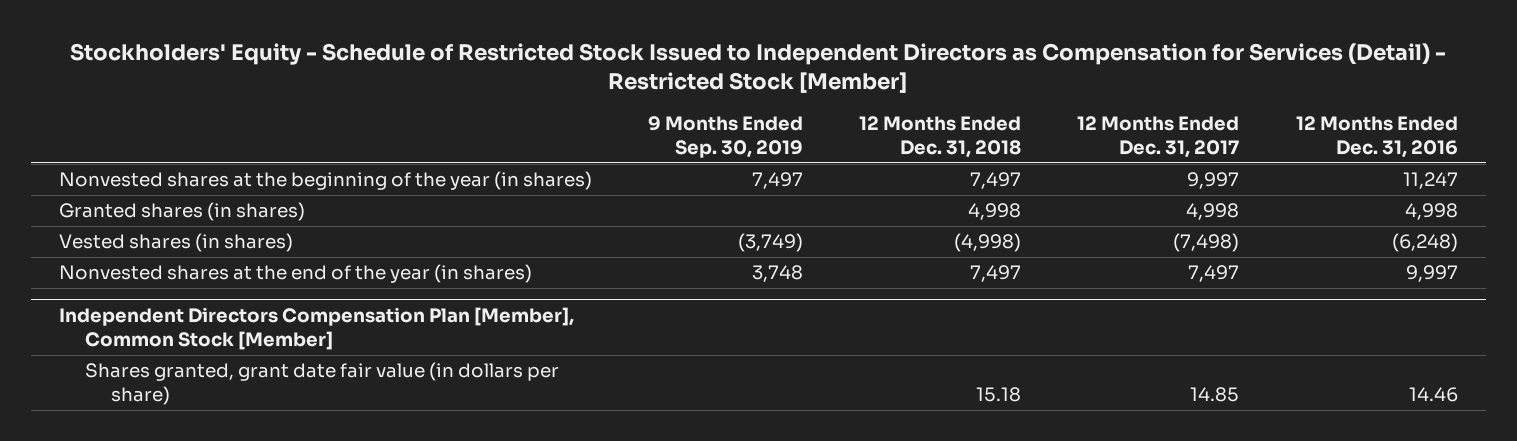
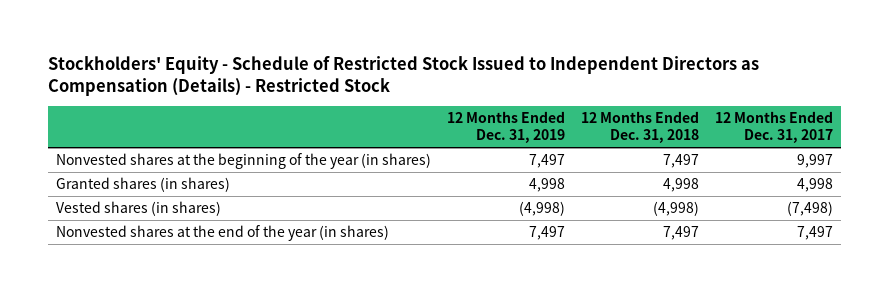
[70,43,1447,94] Stockholders' Equity - Schedule of Restricted Stock Issued to Independent Directors as Compensation for Services (Detail) - Restricted Stock [Member] -> [47,55,759,96] Stockholders' Equity - Schedule of Restricted Stock Issued to Independent Directors as Compensation (Details) - Restricted Stock
[648,116,804,159] 9 Months Ended Sep. 30, 2019 -> none
[1295,116,1458,159] 12 Months Ended Dec. 31, 2016 -> none
none -> [446,110,565,144] 12 Months Ended Dec. 31, 2019
[59,307,575,350] Independent Directors Compensation Plan [Member], Common Stock [Member] -> none
[85,362,560,406] Shares granted, grant date fair value (in dollars per share) -> none

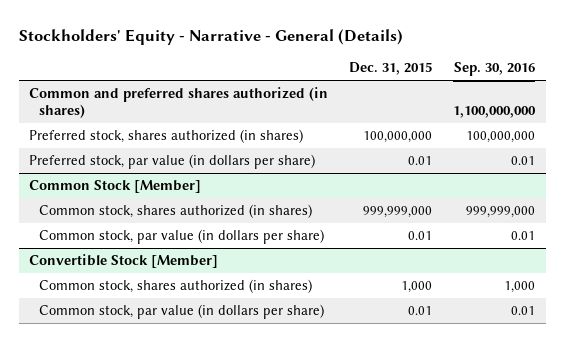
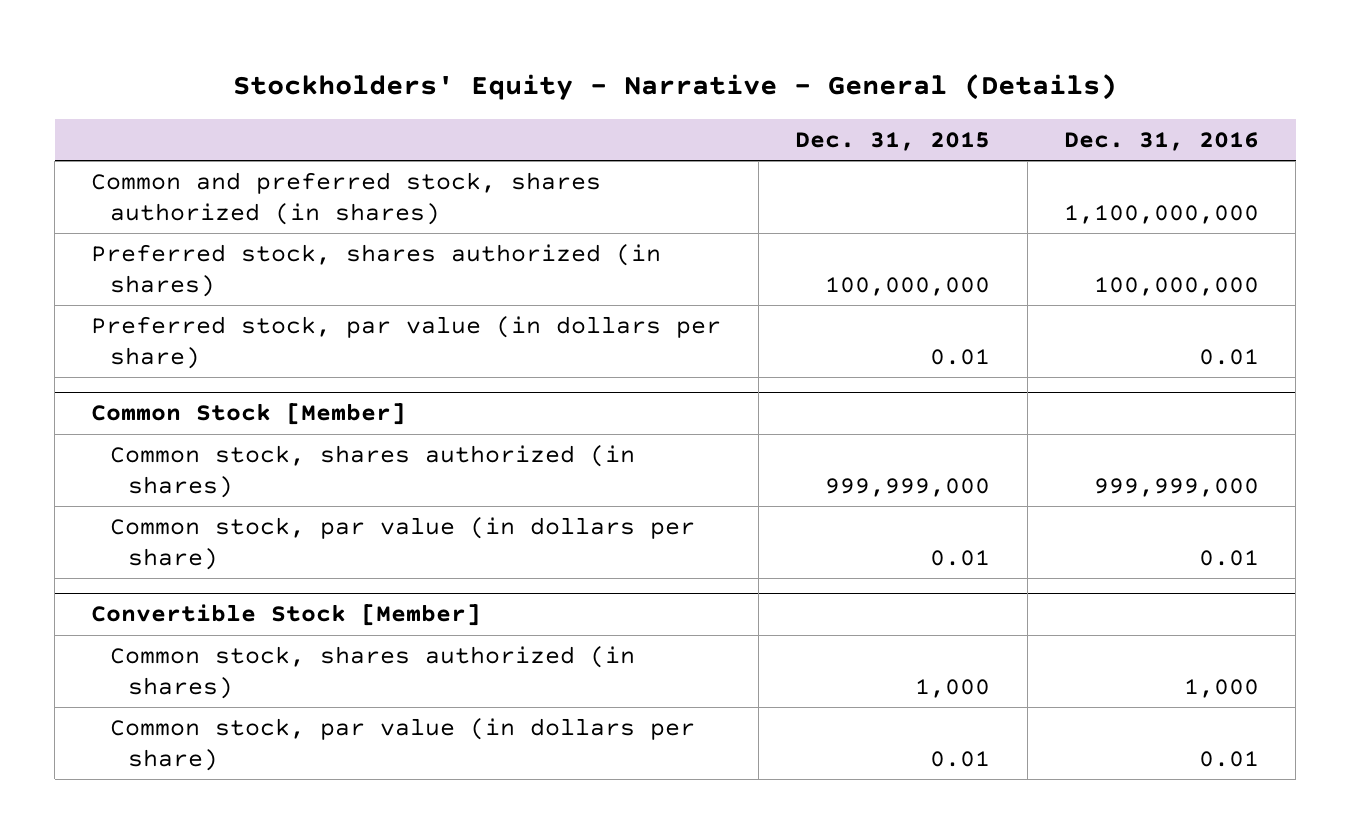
[454,62,536,77] Sep. 30, 2016 -> none
none -> [1063,132,1259,152] Dec. 31, 2016
[29,87,329,119] Common and preferred shares authorized (in shares) -> [91,172,602,225] Common and preferred stock, shares authorized (in shares)

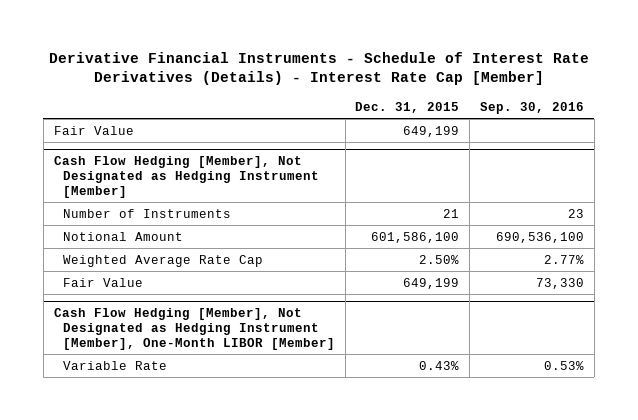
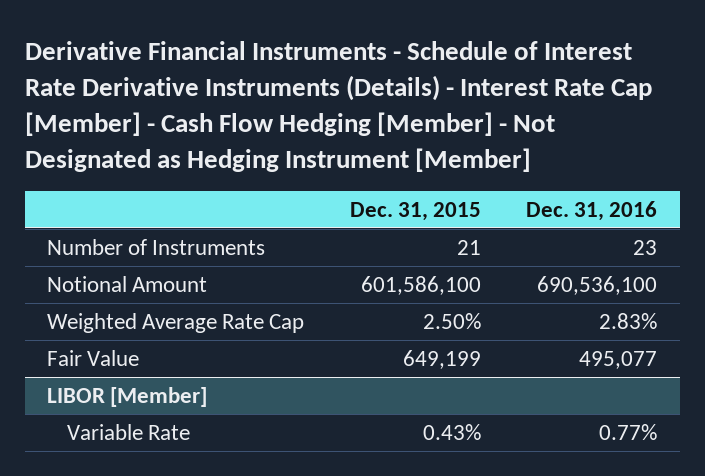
[48,51,589,86] Derivative Financial Instruments - Schedule of Interest Rate Derivatives (Details) - Interest Rate Cap [Member] -> [24,41,652,172] Derivative Financial Instruments - Schedule of Interest Rate Derivative Instruments (Details) - Interest Rate Cap [Member] - Cash Flow Hedging [Member] - Not Designated as Hedging Instrument [Member]
[480,101,585,114] Sep. 30, 2016 -> none
none -> [526,200,658,221] Dec. 31, 2016
[53,125,134,135] Fair Value -> none
[53,156,319,198] Cash Flow Hedging [Member], Not Designated as Hedging Instrument [Member] -> none
[53,308,335,350] Cash Flow Hedging [Member], Not Designated as Hedging Instrument [Member], One-Month LIBOR [Member] -> none
none -> [47,386,208,407] LIBOR [Member]

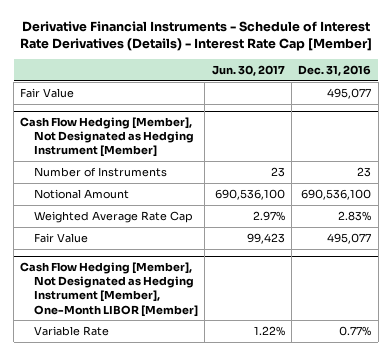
[24,41,652,172] Derivative Financial Instruments - Schedule of Interest Rate Derivative Instruments (Details) - Interest Rate Cap [Member] - Cash Flow Hedging [Member] - Not Designated as Hedging Instrument [Member] -> [19,20,372,51] Derivative Financial Instruments - Schedule of Interest Rate Derivatives (Details) - Interest Rate Cap [Member]
[349,201,481,221] Dec. 31, 2015 -> none
none -> [211,64,285,76] Jun. 30, 2017
none -> [20,87,75,98] Fair Value
none -> [20,116,195,158] Cash Flow Hedging [Member], Not Designated as Hedging Instrument [Member]
[47,386,208,407] LIBOR [Member] -> none
none -> [20,261,199,317] Cash Flow Hedging [Member], Not Designated as Hedging Instrument [Member], One-Month LIBOR [Member]

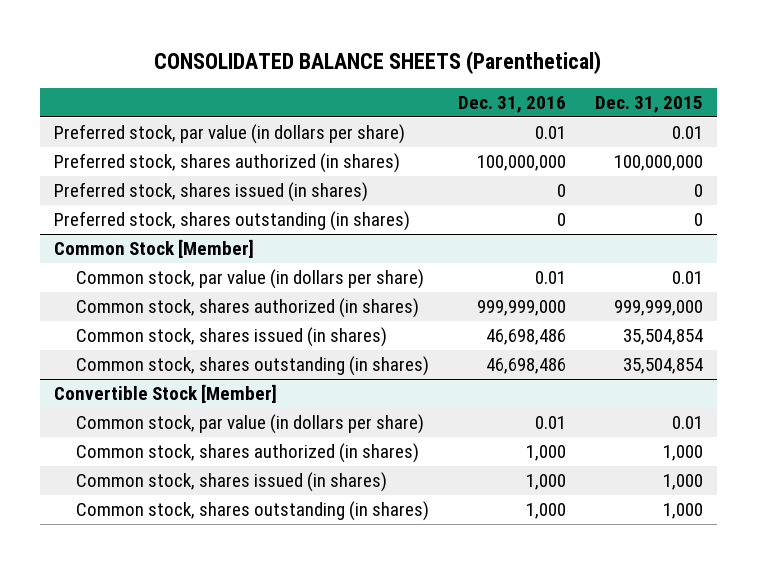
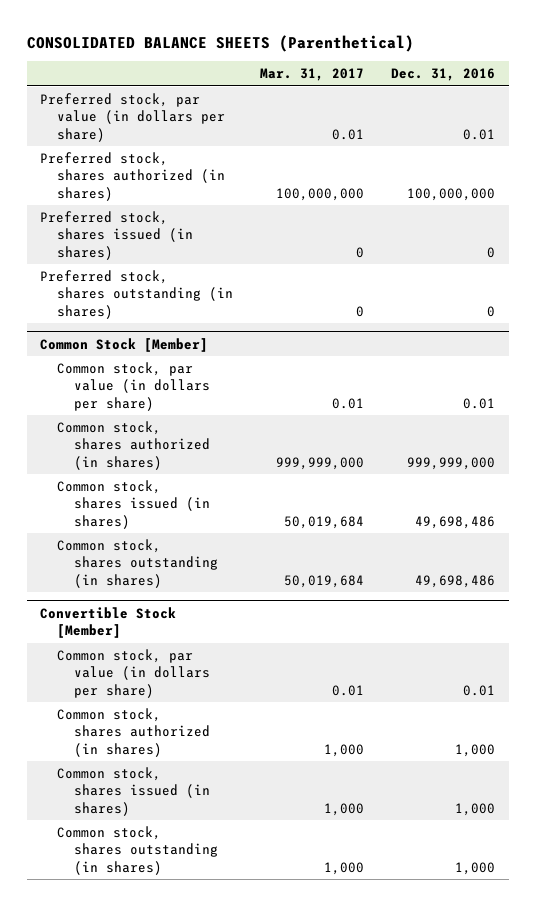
[594,96,703,114] Dec. 31, 2015 -> none
none -> [260,68,365,82] Mar. 31, 2017
[485,329,566,346] 46,698,486 -> [415,515,496,529] 49,698,486
[485,358,566,375] 46,698,486 -> [415,574,496,588] 49,698,486

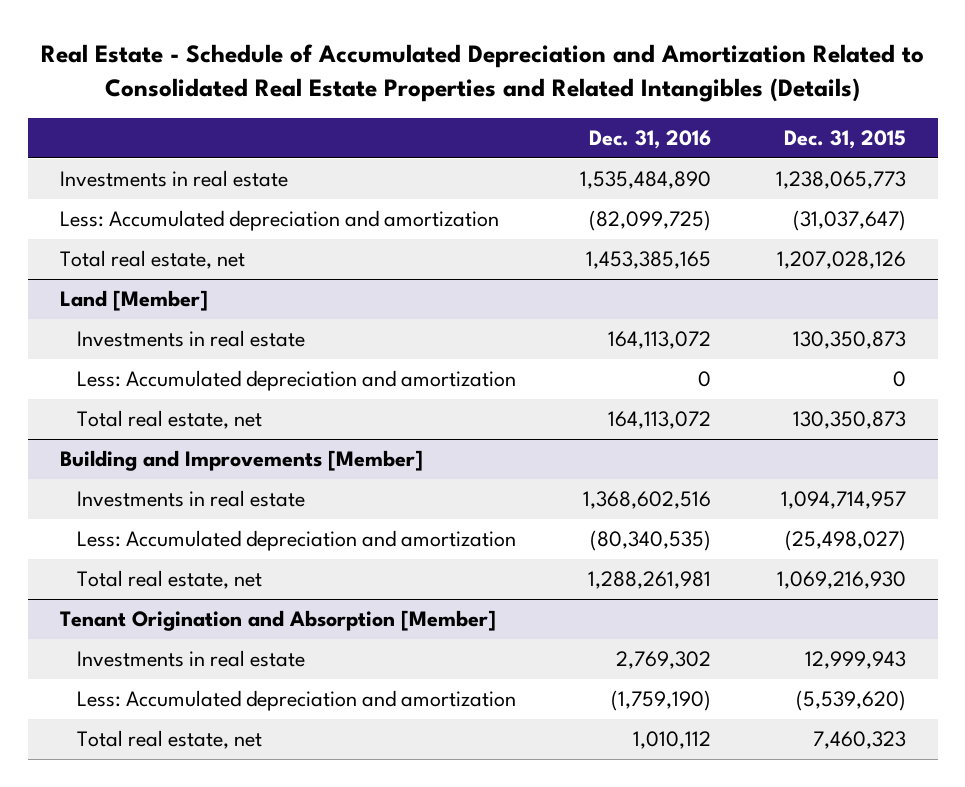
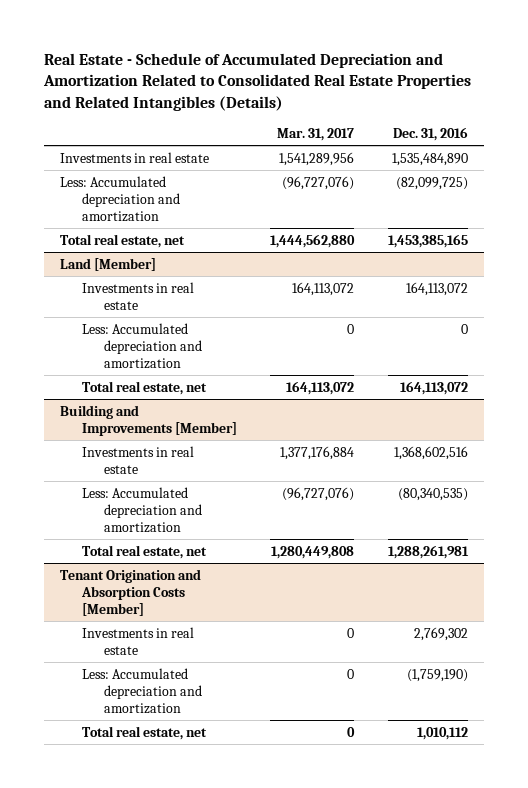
[783,130,906,150] Dec. 31, 2015 -> none
none -> [277,127,355,141] Mar. 31, 2017
[59,610,496,632] Tenant Origination and Absorption [Member] -> [60,568,202,616] Tenant Origination and Absorption Costs [Member]

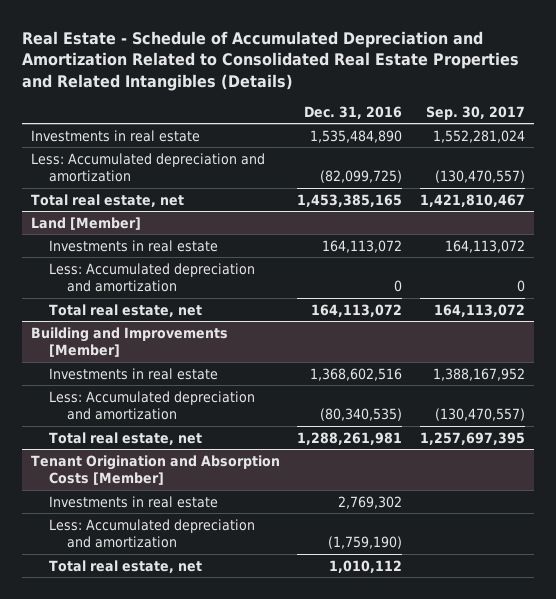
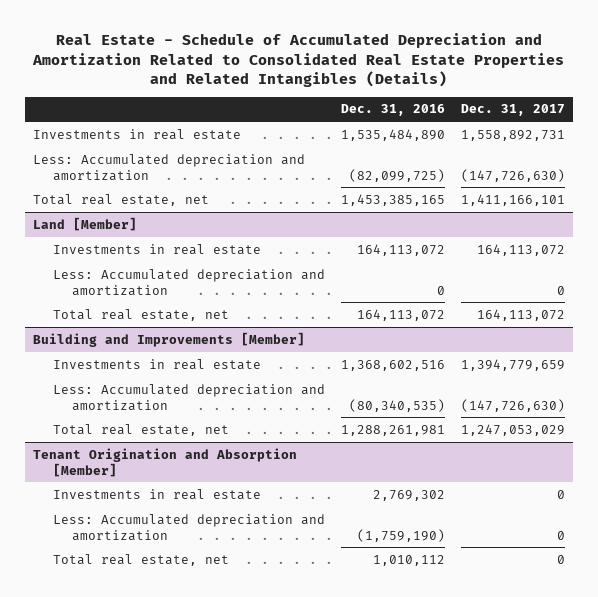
[426,105,526,120] Sep. 30, 2017 -> none
none -> [461,104,566,117] Dec. 31, 2017
[30,454,280,486] Tenant Origination and Absorption Costs [Member] -> [33,447,298,477] Tenant Origination and Absorption [Member]

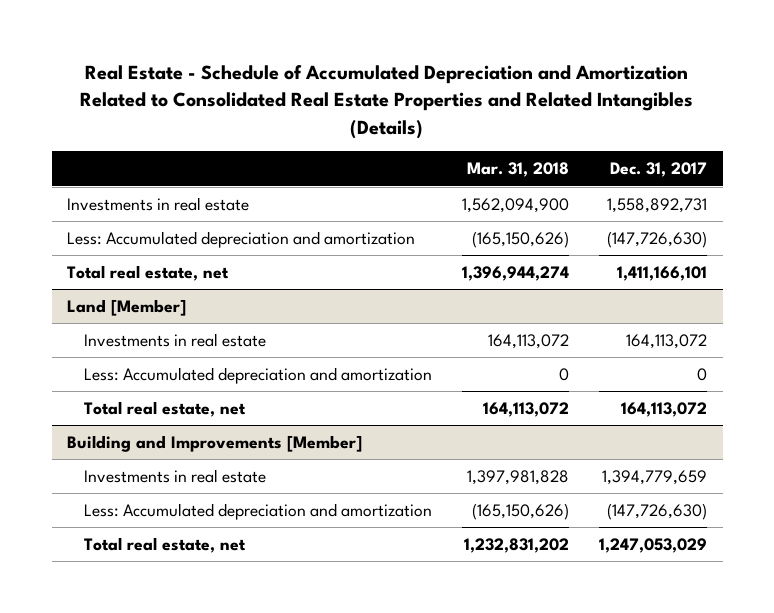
[340,104,445,117] Dec. 31, 2016 -> none
none -> [467,162,570,178] Mar. 31, 2018
[33,447,298,477] Tenant Origination and Absorption [Member] -> none
[52,488,261,500] Investments in real estate -> none
[52,513,325,541] Less: Accumulated depreciation and amortization -> none
[52,553,229,566] Total real estate, net -> none

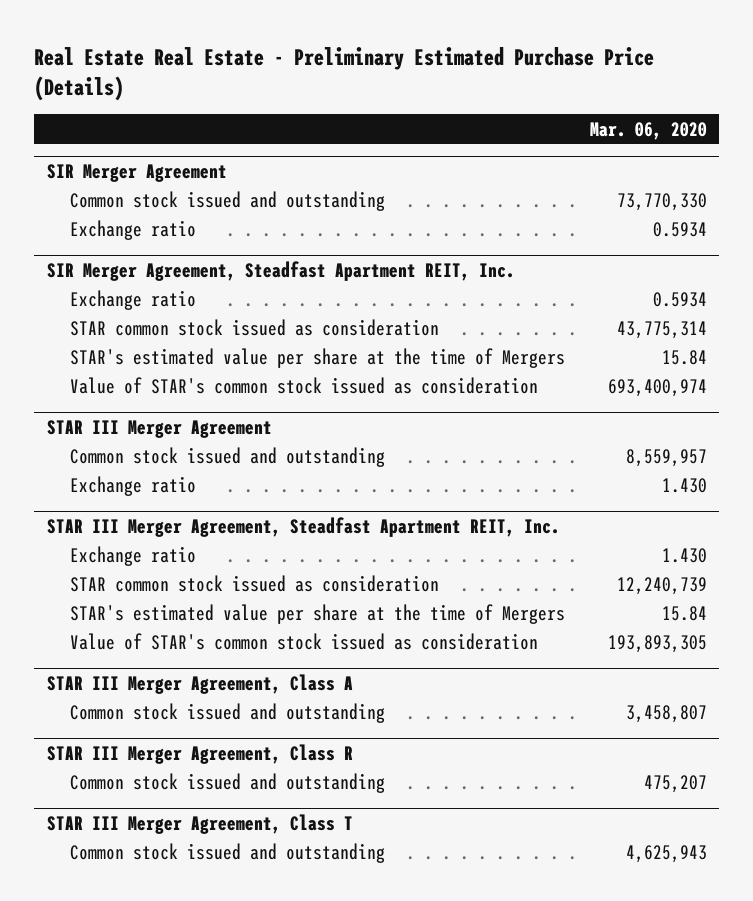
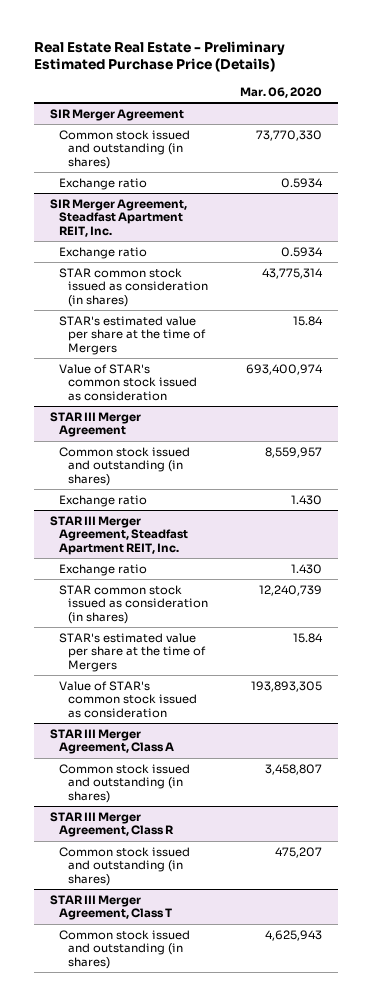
[69,191,385,212] Common stock issued and outstanding -> [58,129,190,169] Common stock issued and outstanding (in shares)
[69,319,439,337] STAR common stock issued as consideration -> [58,267,209,307] STAR common stock issued as consideration (in shares)
[69,447,385,468] Common stock issued and outstanding -> [58,446,190,486] Common stock issued and outstanding (in shares)
[69,575,439,593] STAR common stock issued as consideration -> [58,584,209,624] STAR common stock issued as consideration (in shares)
[69,703,385,724] Common stock issued and outstanding -> [58,763,190,803] Common stock issued and outstanding (in shares)
[69,773,385,794] Common stock issued and outstanding -> [58,846,190,886] Common stock issued and outstanding (in shares)
[69,843,385,864] Common stock issued and outstanding -> [58,929,190,969] Common stock issued and outstanding (in shares)

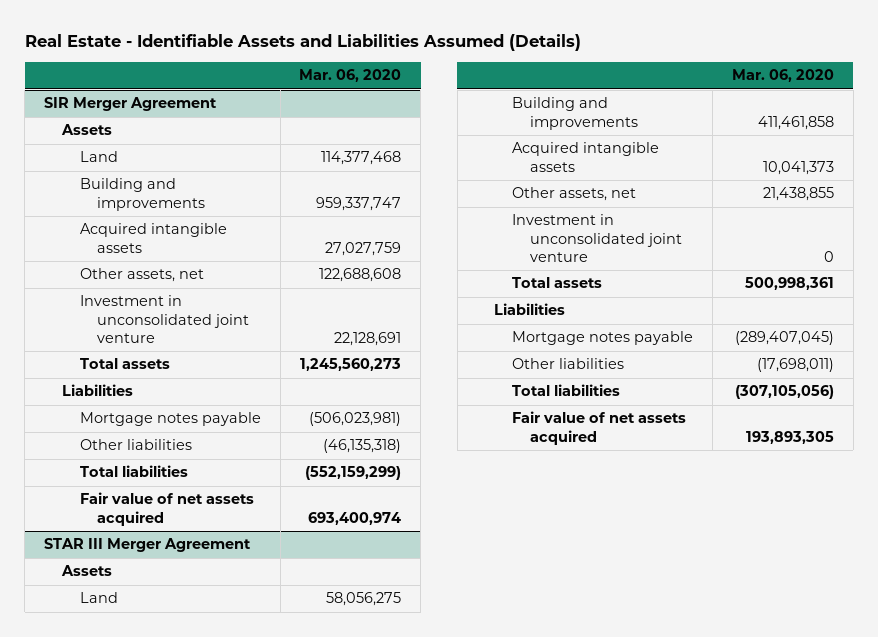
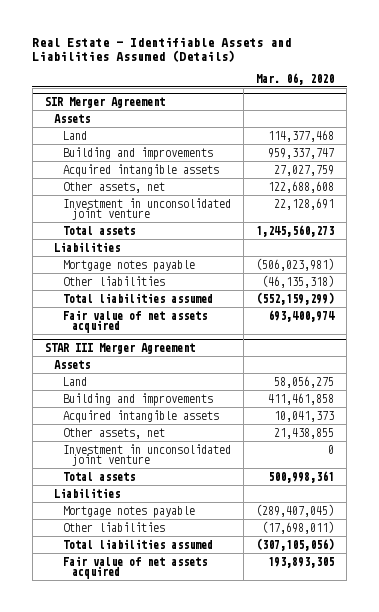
[79,465,188,478] Total liabilities -> [62,292,213,303] Total liabilities assumed
[512,384,621,397] Total liabilities -> [62,538,213,549] Total liabilities assumed

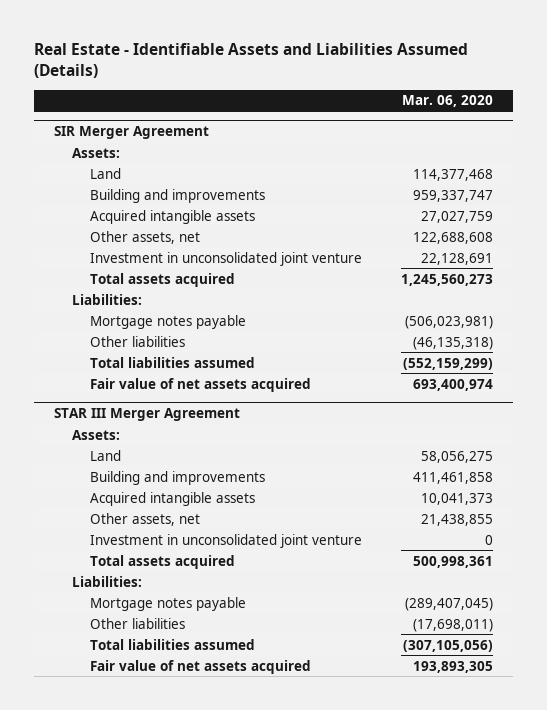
[53,113,90,123] Assets -> [71,147,120,158] Assets:
[62,225,135,235] Total assets -> [89,272,235,287] Total assets acquired
[53,241,120,252] Liabilities -> [71,293,142,305] Liabilities:
[53,359,90,369] Assets -> [71,429,120,440] Assets:
[62,471,135,481] Total assets -> [89,554,235,569] Total assets acquired
[53,487,120,498] Liabilities -> [71,575,142,587] Liabilities:

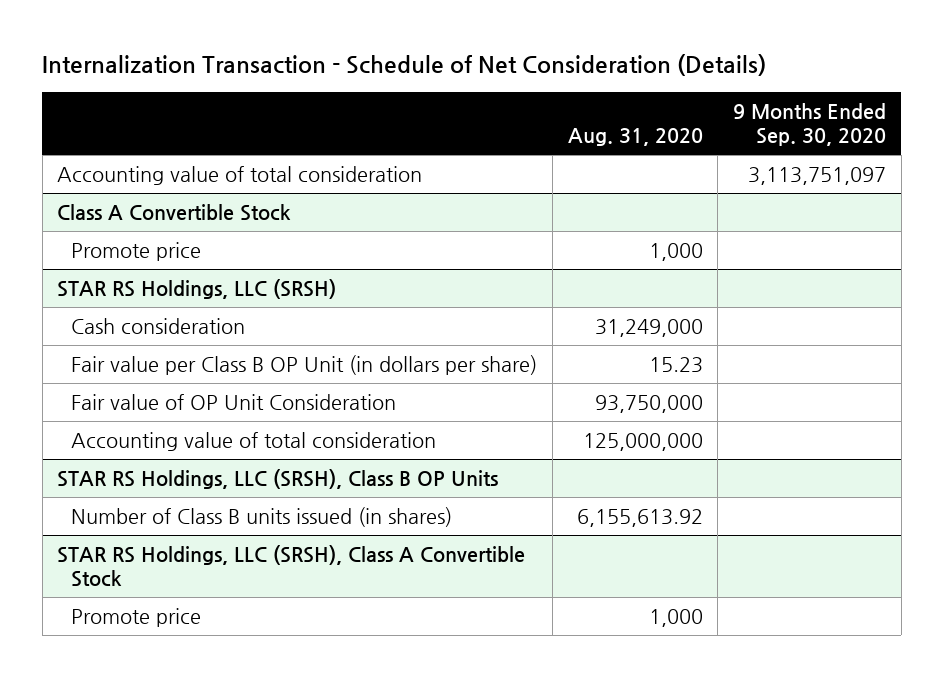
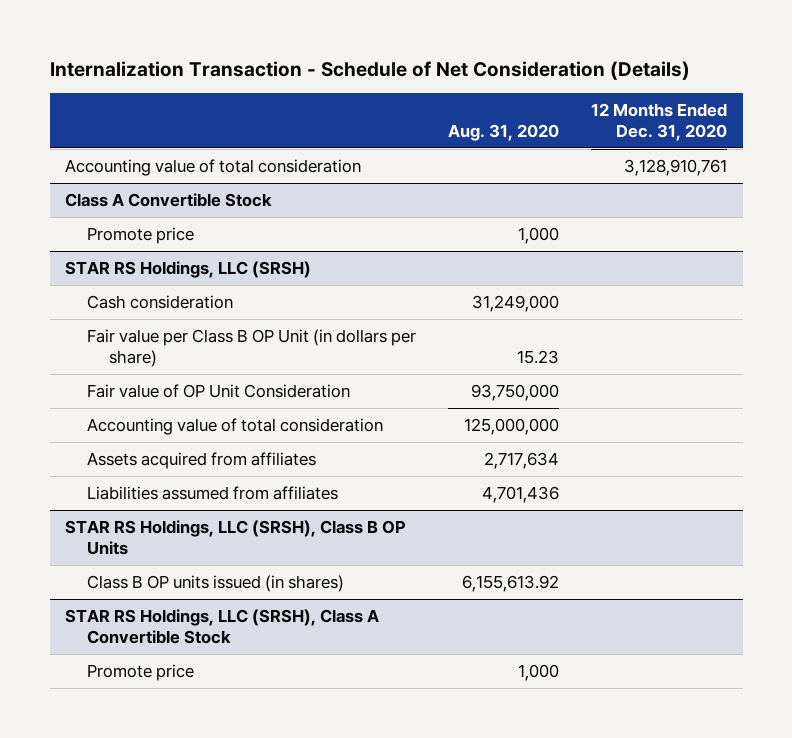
[733,102,887,147] 9 Months Ended Sep. 30, 2020 -> none
none -> [590,103,727,142] 12 Months Ended Dec. 31, 2020
none -> [87,451,317,469] Assets acquired from affiliates
none -> [87,485,339,500] Liabilities assumed from affiliates
[71,506,453,527] Number of Class B units issued (in shares) -> [87,574,345,592] Class B OP units issued (in shares)

